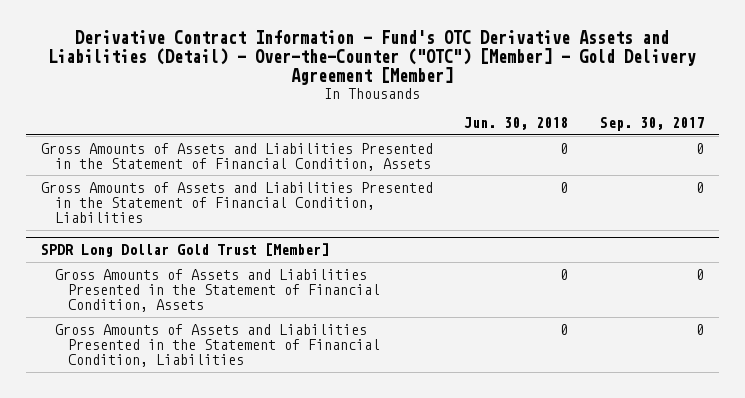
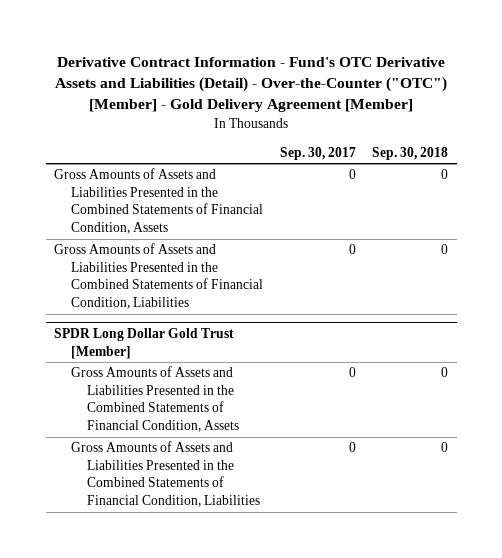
[464,117,569,131] Jun. 30, 2018 -> none
none -> [372,146,449,160] Sep. 30, 2018
[41,142,434,171] Gross Amounts of Assets and Liabilities Presented in the Statement of Financial Condition, Assets -> [53,168,263,234] Gross Amounts of Assets and Liabilities Presented in the Combined Statements of Financial Condition, Assets
[41,181,434,224] Gross Amounts of Assets and Liabilities Presented in the Statement of Financial Condition, Liabilities -> [53,243,263,309] Gross Amounts of Assets and Liabilities Presented in the Combined Statements of Financial Condition, Liabilities
[54,268,381,313] Gross Amounts of Assets and Liabilities Presented in the Statement of Financial Condition, Assets -> [70,366,240,432] Gross Amounts of Assets and Liabilities Presented in the Combined Statements of Financial Condition, Assets
[54,323,381,368] Gross Amounts of Assets and Liabilities Presented in the Statement of Financial Condition, Liabilities -> [70,441,261,507] Gross Amounts of Assets and Liabilities Presented in the Combined Statements of Financial Condition, Liabilities

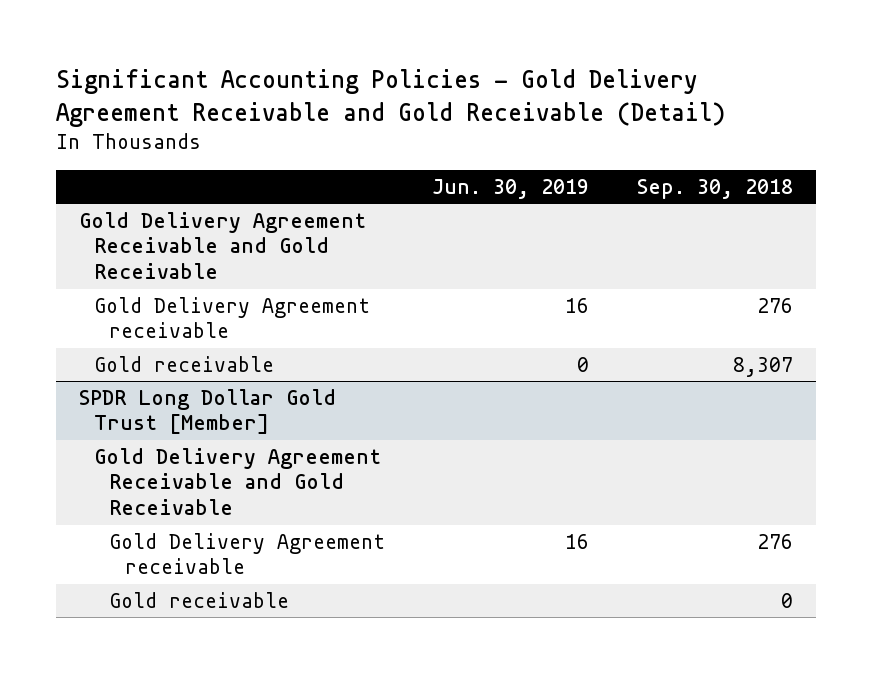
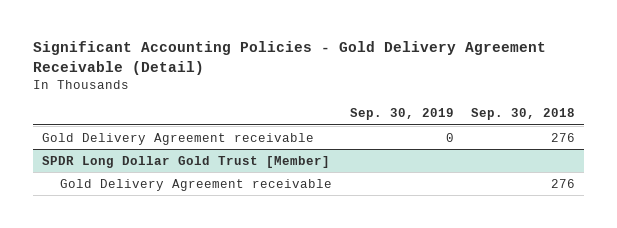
[55,69,725,127] Significant Accounting Policies - Gold Delivery Agreement Receivable and Gold Receivable (Detail) -> [32,41,546,75] Significant Accounting Policies - Gold Delivery Agreement Receivable (Detail)
[432,178,590,199] Jun. 30, 2019 -> none
none -> [349,108,454,121] Sep. 30, 2019
[79,211,367,280] Gold Delivery Agreement Receivable and Gold Receivable -> none
[94,355,275,372] Gold receivable -> none
[94,447,382,516] Gold Delivery Agreement Receivable and Gold Receivable -> none
[109,591,290,608] Gold receivable -> none

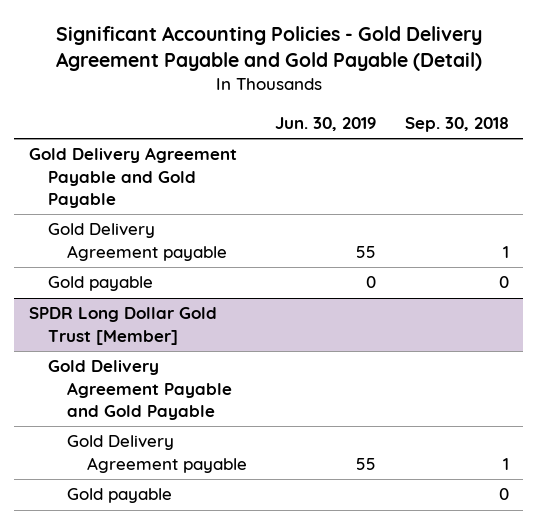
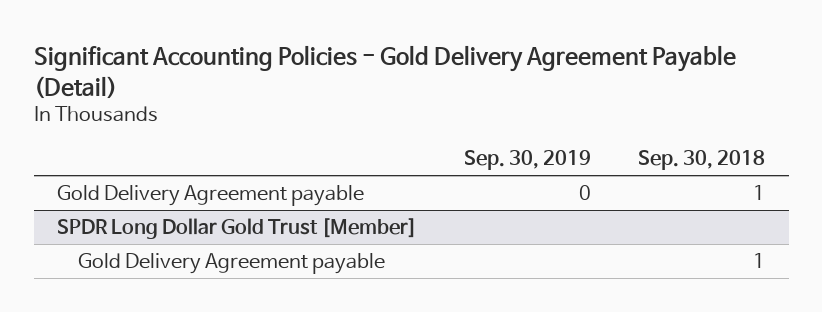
[55,25,482,72] Significant Accounting Policies - Gold Delivery Agreement Payable and Gold Payable (Detail) -> [33,45,736,99] Significant Accounting Policies - Gold Delivery Agreement Payable (Detail)
[275,116,377,131] Jun. 30, 2019 -> none
none -> [464,150,592,171] Sep. 30, 2019
[28,147,237,208] Gold Delivery Agreement Payable and Gold Payable -> none
[47,276,153,292] Gold payable -> none
[47,360,233,420] Gold Delivery Agreement Payable and Gold Payable -> none
[67,488,173,504] Gold payable -> none

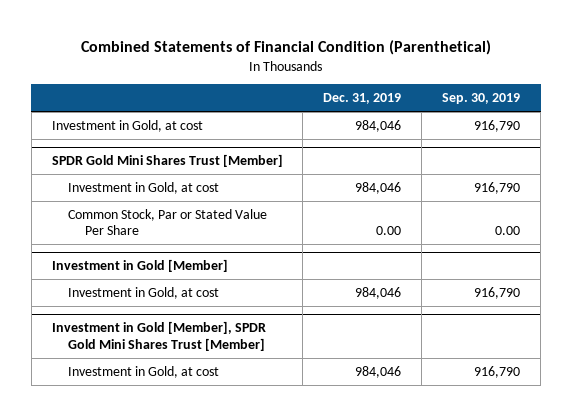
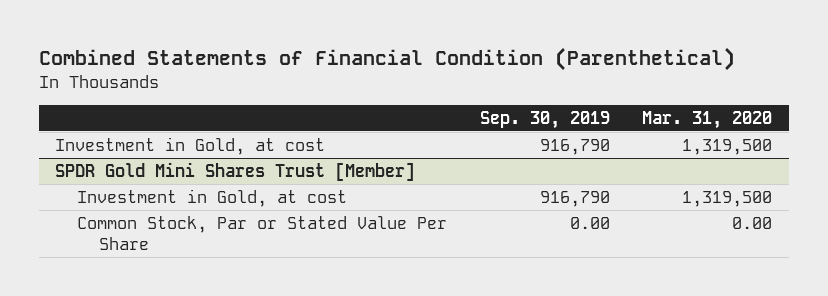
[323,93,402,105] Dec. 31, 2019 -> none
none -> [642,110,773,129] Mar. 31, 2020
[51,259,228,273] Investment in Gold [Member] -> none
[68,286,220,299] Investment in Gold, at cost -> none
[51,321,266,351] Investment in Gold [Member], SPDR Gold Mini Shares Trust [Member] -> none
[68,365,220,378] Investment in Gold, at cost -> none

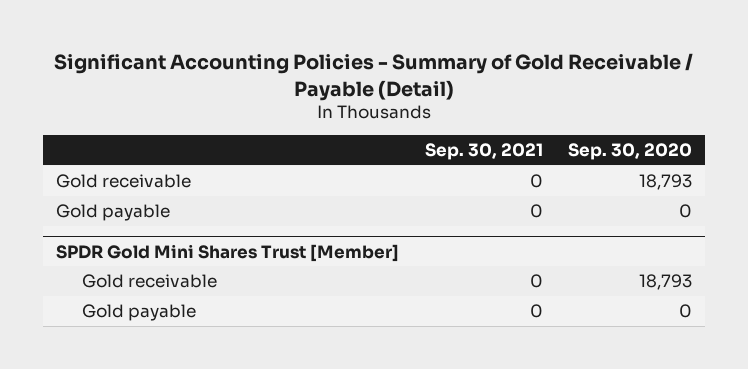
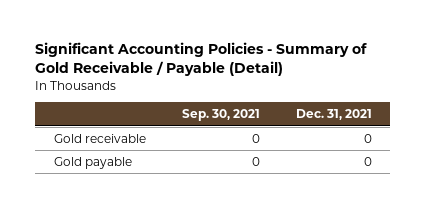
[568,143,693,161] Sep. 30, 2020 -> none
none -> [295,109,372,121] Dec. 31, 2021
[55,243,399,262] SPDR Gold Mini Shares Trust [Member] -> none
[82,274,218,289] Gold receivable -> none
[82,304,197,322] Gold payable -> none

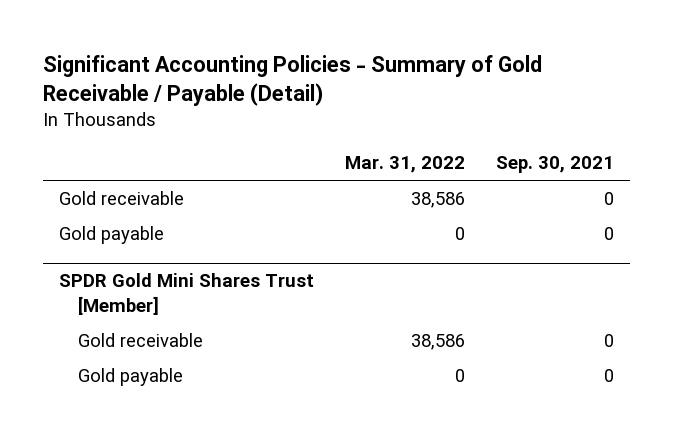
[295,109,372,121] Dec. 31, 2021 -> none
none -> [344,156,465,174] Mar. 31, 2022
none -> [58,273,314,315] SPDR Gold Mini Shares Trust [Member]
none -> [77,333,203,348] Gold receivable
none -> [77,368,183,387] Gold payable

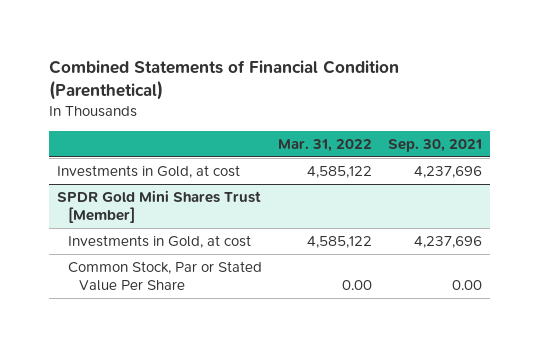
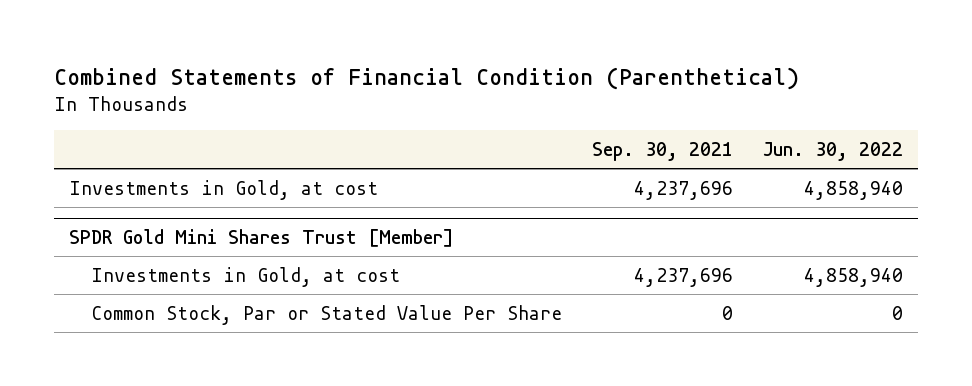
[278,138,373,152] Mar. 31, 2022 -> none
none -> [763,142,904,162] Jun. 30, 2022
[451,279,482,290] 0.00 -> [721,305,733,320] 0

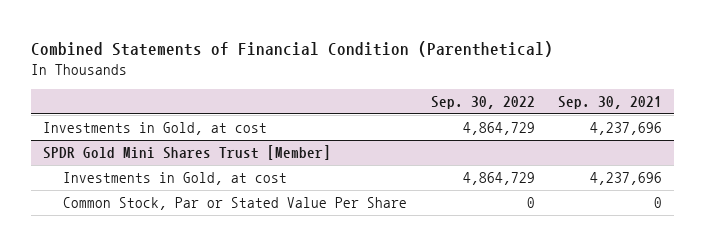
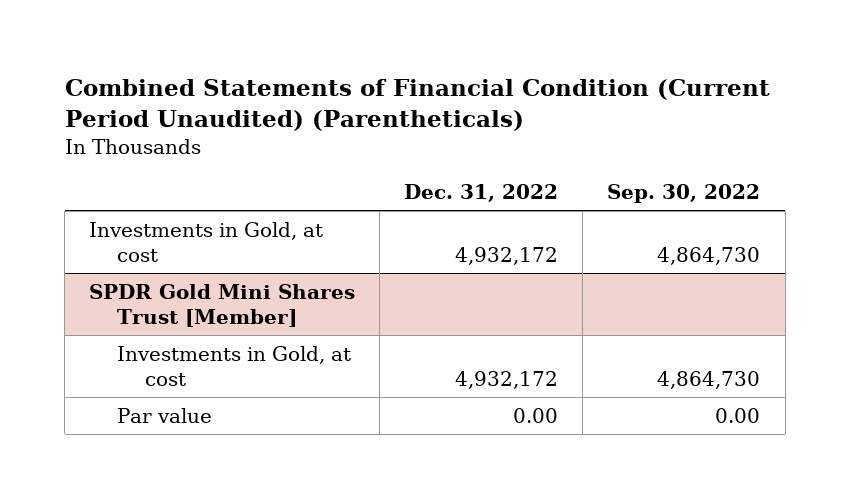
[31,41,554,58] Combined Statements of Financial Condition (Parenthetical) -> [64,78,770,131] Combined Statements of Financial Condition (Current Period Unaudited) (Parentheticals)
[558,95,663,109] Sep. 30, 2021 -> none
none -> [404,184,559,203] Dec. 31, 2022
[462,122,535,136] 4,864,729 -> [657,247,761,266] 4,864,730
[462,172,535,186] 4,864,729 -> [657,371,761,390] 4,864,730
[62,197,407,211] Common Stock, Par or Stated Value Per Share -> [117,407,213,423] Par value
[526,197,535,209] 0 -> [715,407,761,423] 0.00

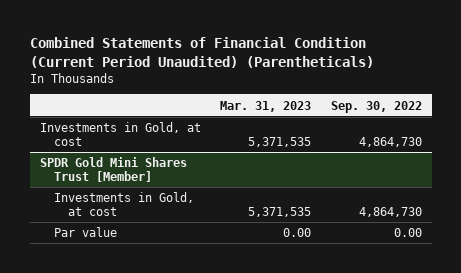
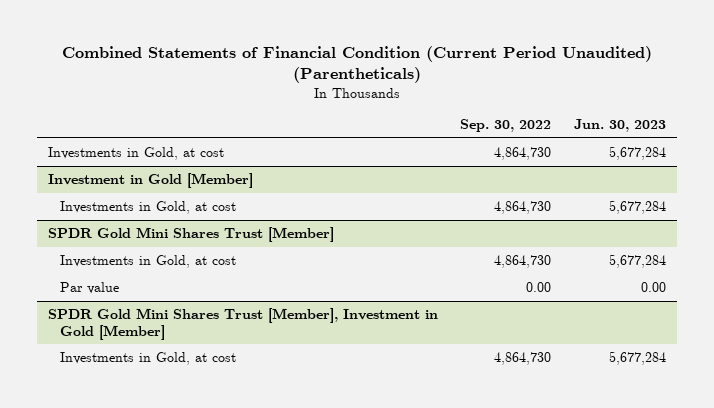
[220,100,312,112] Mar. 31, 2023 -> none
none -> [573,119,666,133] Jun. 30, 2023
none -> [47,173,253,189] Investment in Gold [Member]
none -> [60,201,237,215] Investments in Gold, at cost
none -> [47,308,438,340] SPDR Gold Mini Shares Trust [Member], Investment in Gold [Member]
none -> [60,352,237,366] Investments in Gold, at cost

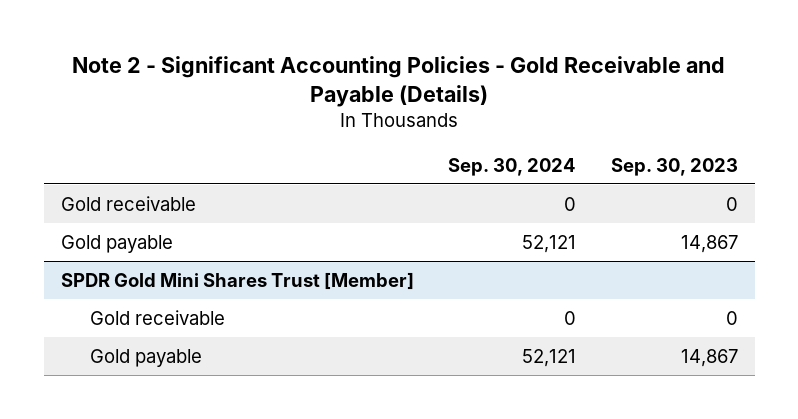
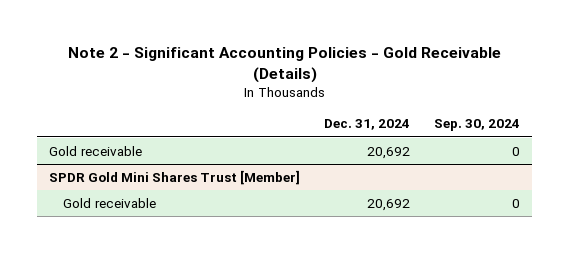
[72,55,726,107] Note 2 - Significant Accounting Policies - Gold Receivable and Payable (Details) -> [67,47,501,83] Note 2 - Significant Accounting Policies - Gold Receivable (Details)
[610,157,738,176] Sep. 30, 2023 -> none
none -> [324,119,411,131] Dec. 31, 2024
[60,235,173,254] Gold payable -> none
[90,349,203,368] Gold payable -> none

